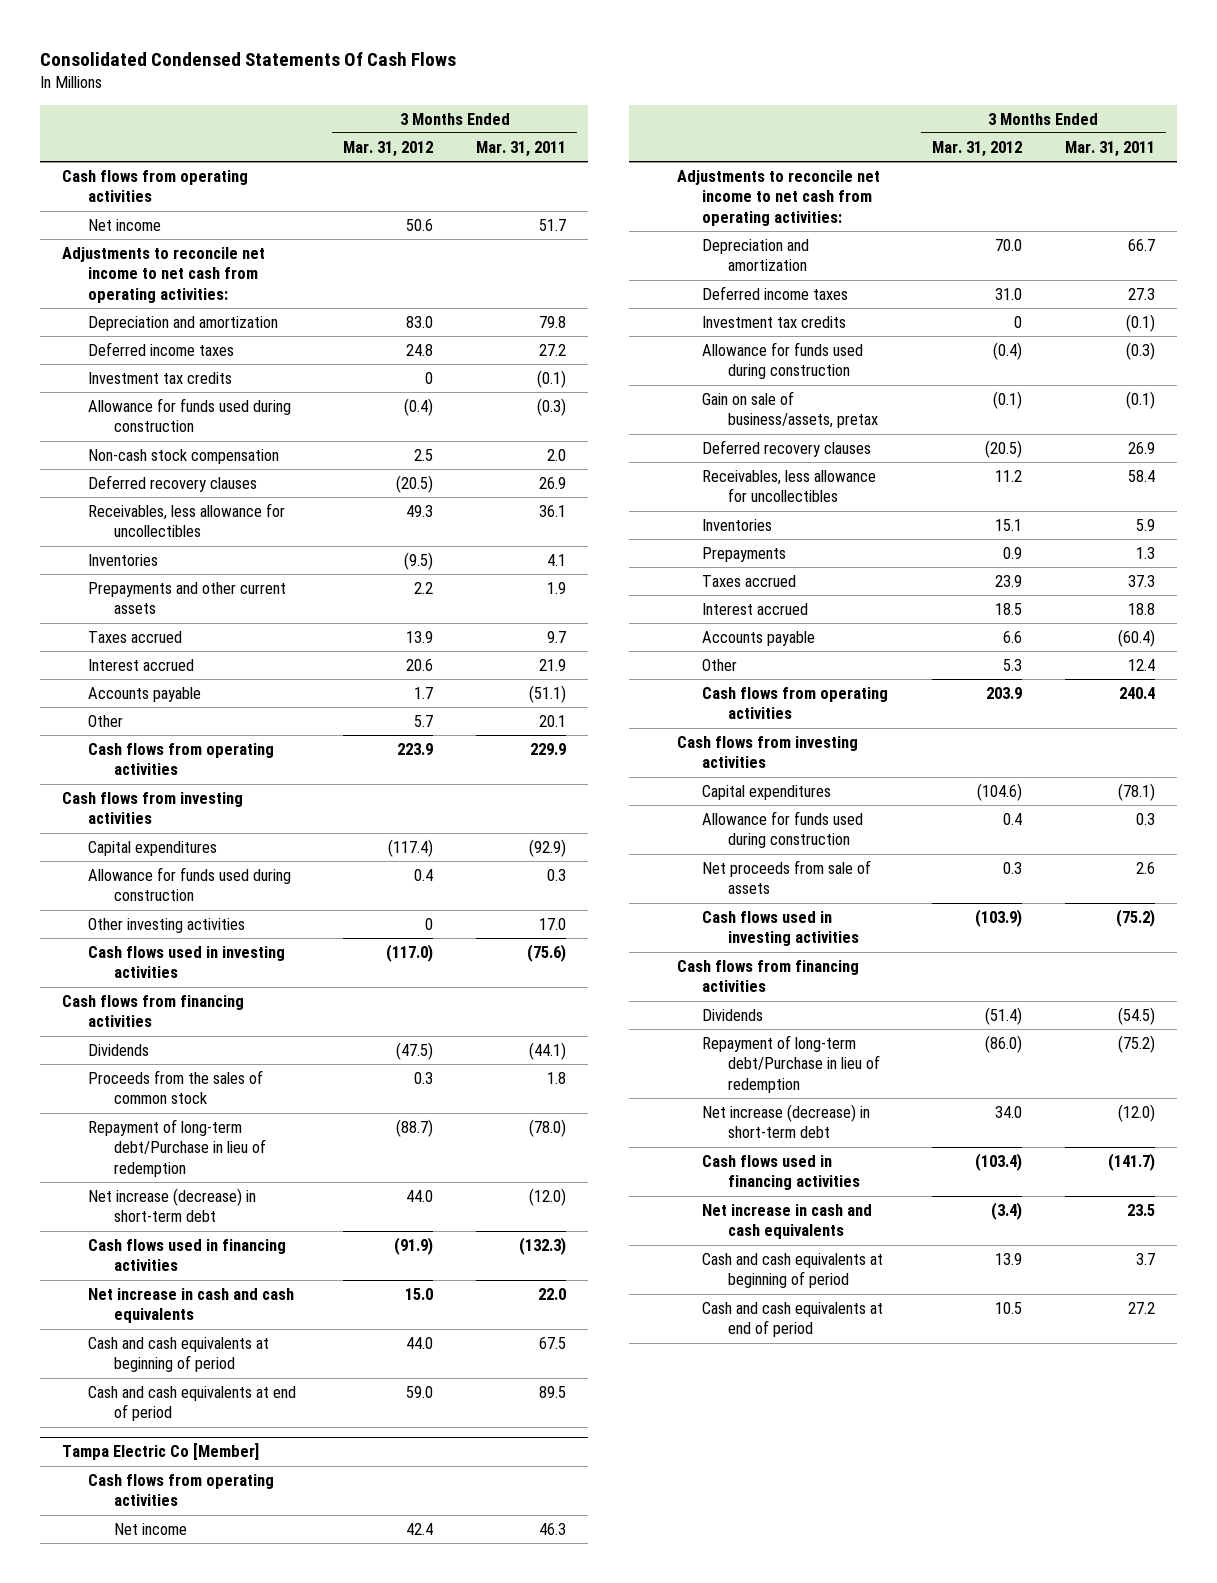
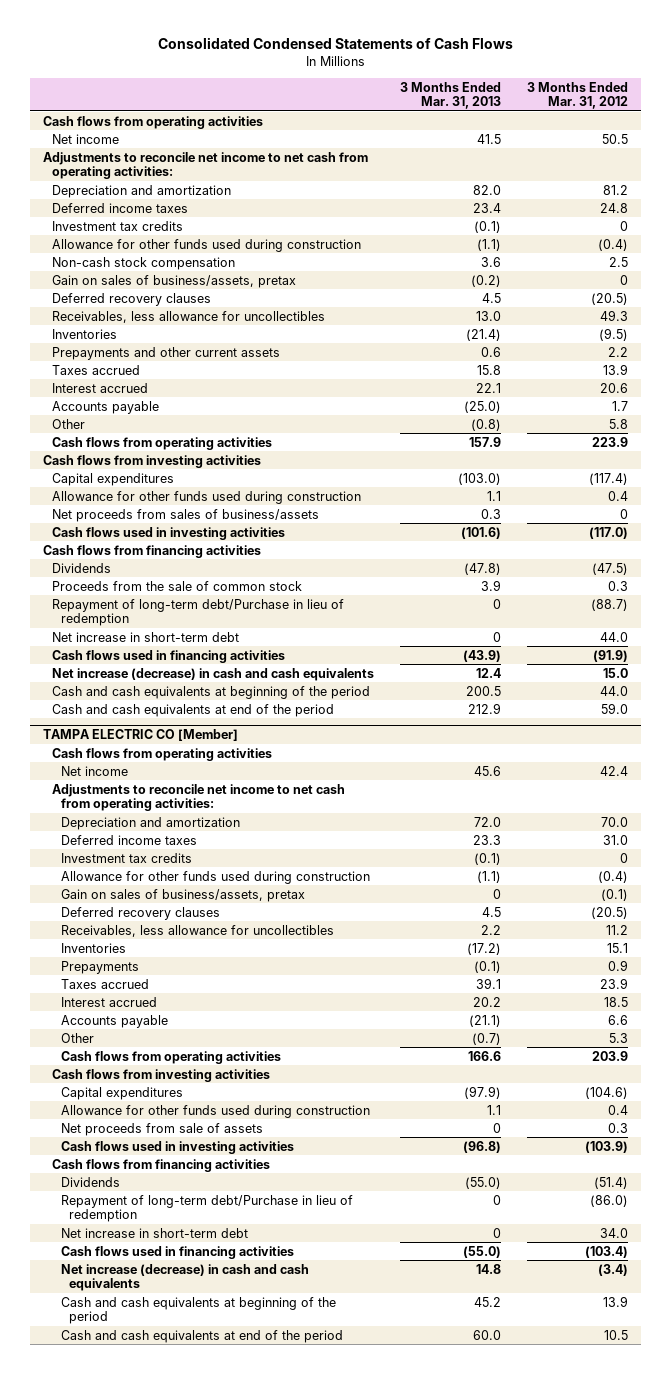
[40,51,457,66] Consolidated Condensed Statements Of Cash Flows -> [157,37,513,50] Consolidated Condensed Statements of Cash Flows
[476,140,567,157] Mar. 31, 2011 -> none
none -> [399,81,501,110] 3 Months Ended Mar. 31, 2013
[405,219,433,232] 50.6 -> [602,133,629,144] 50.5
[405,316,433,329] 83.0 -> [603,184,629,195] 81.2
[87,398,291,433] Allowance for funds used during construction -> [51,238,361,252] Allowance for other funds used during construction
none -> [51,274,296,288] Gain on sales of business/assets, pretax
[413,715,433,728] 5.7 -> [609,418,629,429] 5.8
[87,918,245,934] Other investing activities -> none
[87,867,291,902] Allowance for funds used during construction -> [51,490,361,504] Allowance for other funds used during construction
none -> [51,508,319,522] Net proceeds from sales of business/assets
[87,1070,263,1105] Proceeds from the sales of common stock -> [51,580,302,591] Proceeds from the sale of common stock
[87,1188,256,1223] Net increase (decrease) in short-term debt -> [51,631,239,642] Net increase in short-term debt
[87,1288,294,1324] Net increase in cash and cash equivalents -> [51,667,374,681] Net increase (decrease) in cash and cash equivalents
[87,1337,269,1373] Cash and cash equivalents at beginning of period -> [51,685,370,699] Cash and cash equivalents at beginning of the period
[87,1386,296,1422] Cash and cash equivalents at end of period -> [51,703,334,717] Cash and cash equivalents at end of the period
[61,1443,259,1461] Tampa Electric Co [Member] -> [42,728,238,741] TAMPA ELECTRIC CO [Member]
[702,342,864,380] Allowance for funds used during construction -> [60,870,370,884] Allowance for other funds used during construction
[702,391,879,429] Gain on sale of business/assets, pretax -> [60,888,305,902] Gain on sales of business/assets, pretax
[702,811,864,849] Allowance for funds used during construction -> [60,1104,370,1118] Allowance for other funds used during construction
[702,1104,871,1139] Net increase (decrease) in short-term debt -> [60,1227,248,1238] Net increase in short-term debt
[702,1204,873,1240] Net increase in cash and cash equivalents -> [60,1263,309,1292] Net increase (decrease) in cash and cash equivalents
[702,1253,884,1289] Cash and cash equivalents at beginning of period -> [60,1296,336,1325] Cash and cash equivalents at beginning of the period
[702,1302,884,1338] Cash and cash equivalents at end of period -> [60,1329,343,1343] Cash and cash equivalents at end of the period

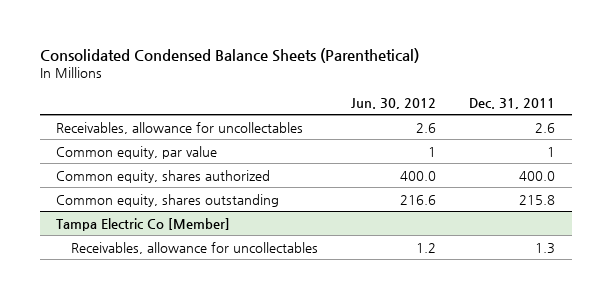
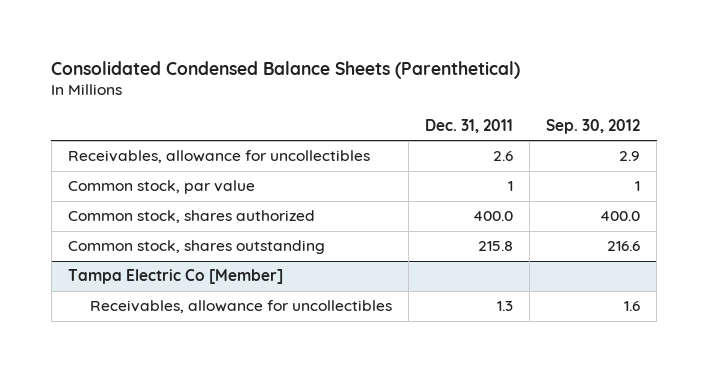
[351,97,437,109] Jun. 30, 2012 -> none
none -> [546,119,641,135] Sep. 30, 2012
[56,121,304,134] Receivables, allowance for uncollectables -> [67,150,370,164] Receivables, allowance for uncollectibles
[56,145,218,159] Common equity, par value -> [67,180,255,195] Common stock, par value
[56,169,271,183] Common equity, shares authorized -> [67,210,315,224] Common stock, shares authorized
[56,193,280,207] Common equity, shares outstanding -> [67,240,325,255] Common stock, shares outstanding
[71,241,319,254] Receivables, allowance for uncollectables -> [90,300,393,314] Receivables, allowance for uncollectibles

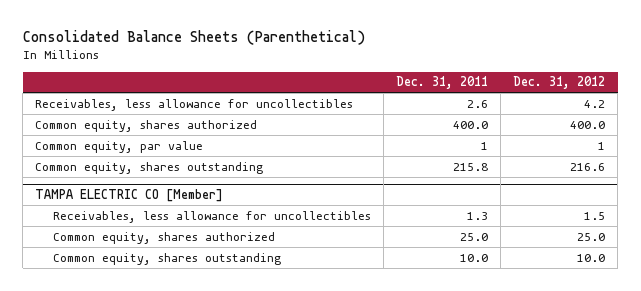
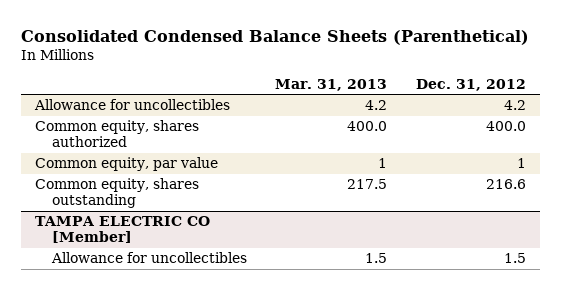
[22,30,365,46] Consolidated Balance Sheets (Parenthetical) -> [21,29,530,45] Consolidated Condensed Balance Sheets (Parenthetical)
[396,76,489,90] Dec. 31, 2011 -> none
none -> [275,78,388,91] Mar. 31, 2013
[35,98,354,111] Receivables, less allowance for uncollectibles -> [34,99,231,111] Allowance for uncollectibles
[52,231,275,244] Common equity, shares authorized -> none
[52,252,281,265] Common equity, shares outstanding -> none
[52,210,371,223] Receivables, less allowance for uncollectibles -> [50,252,247,264] Allowance for uncollectibles

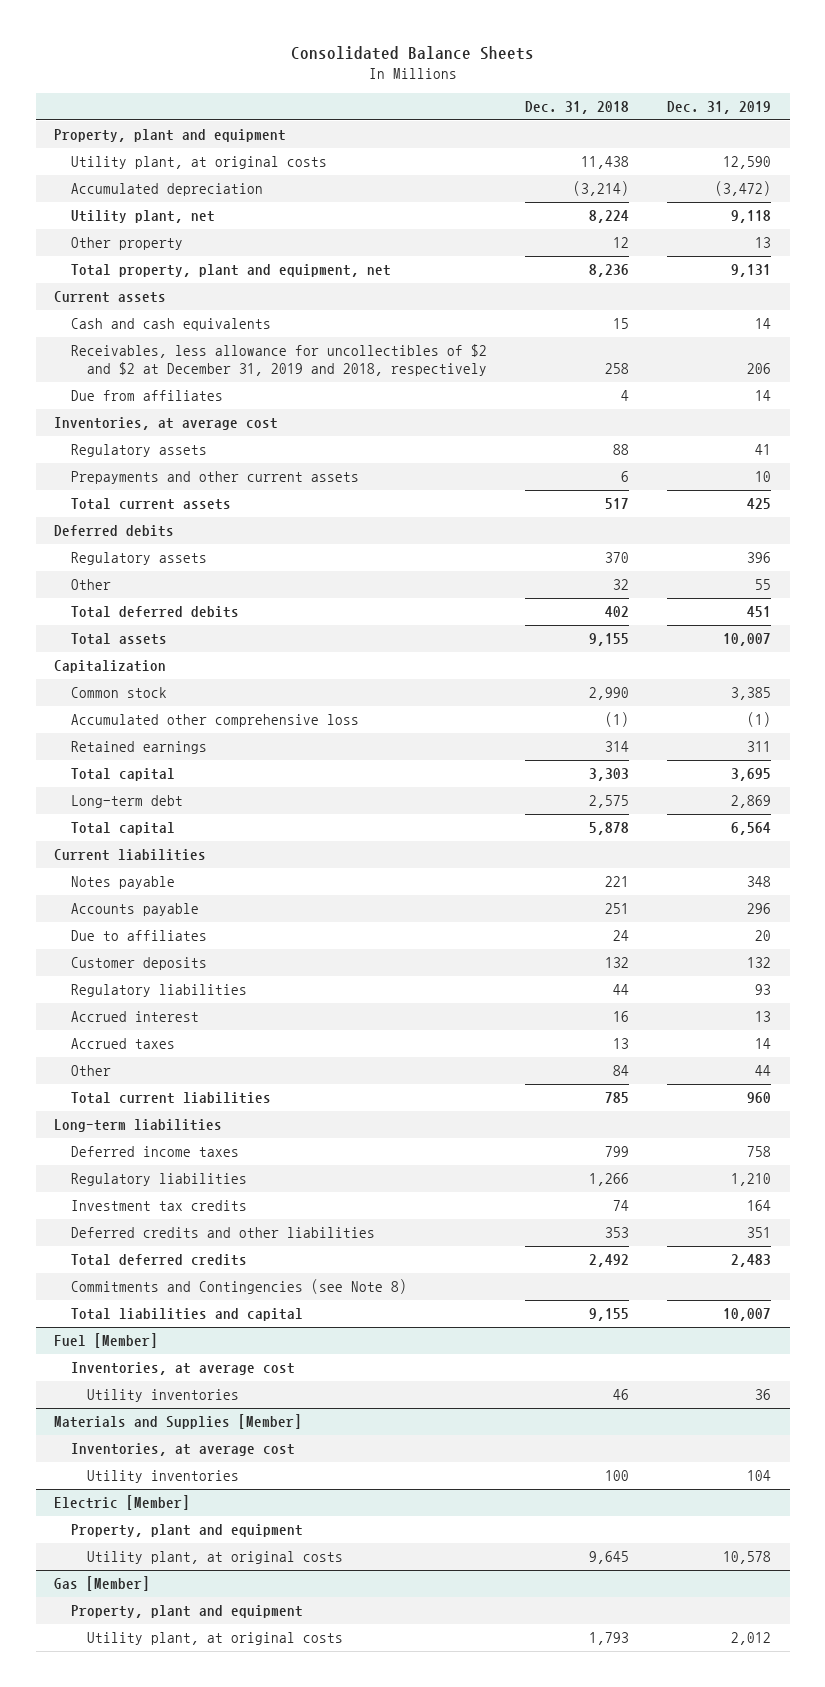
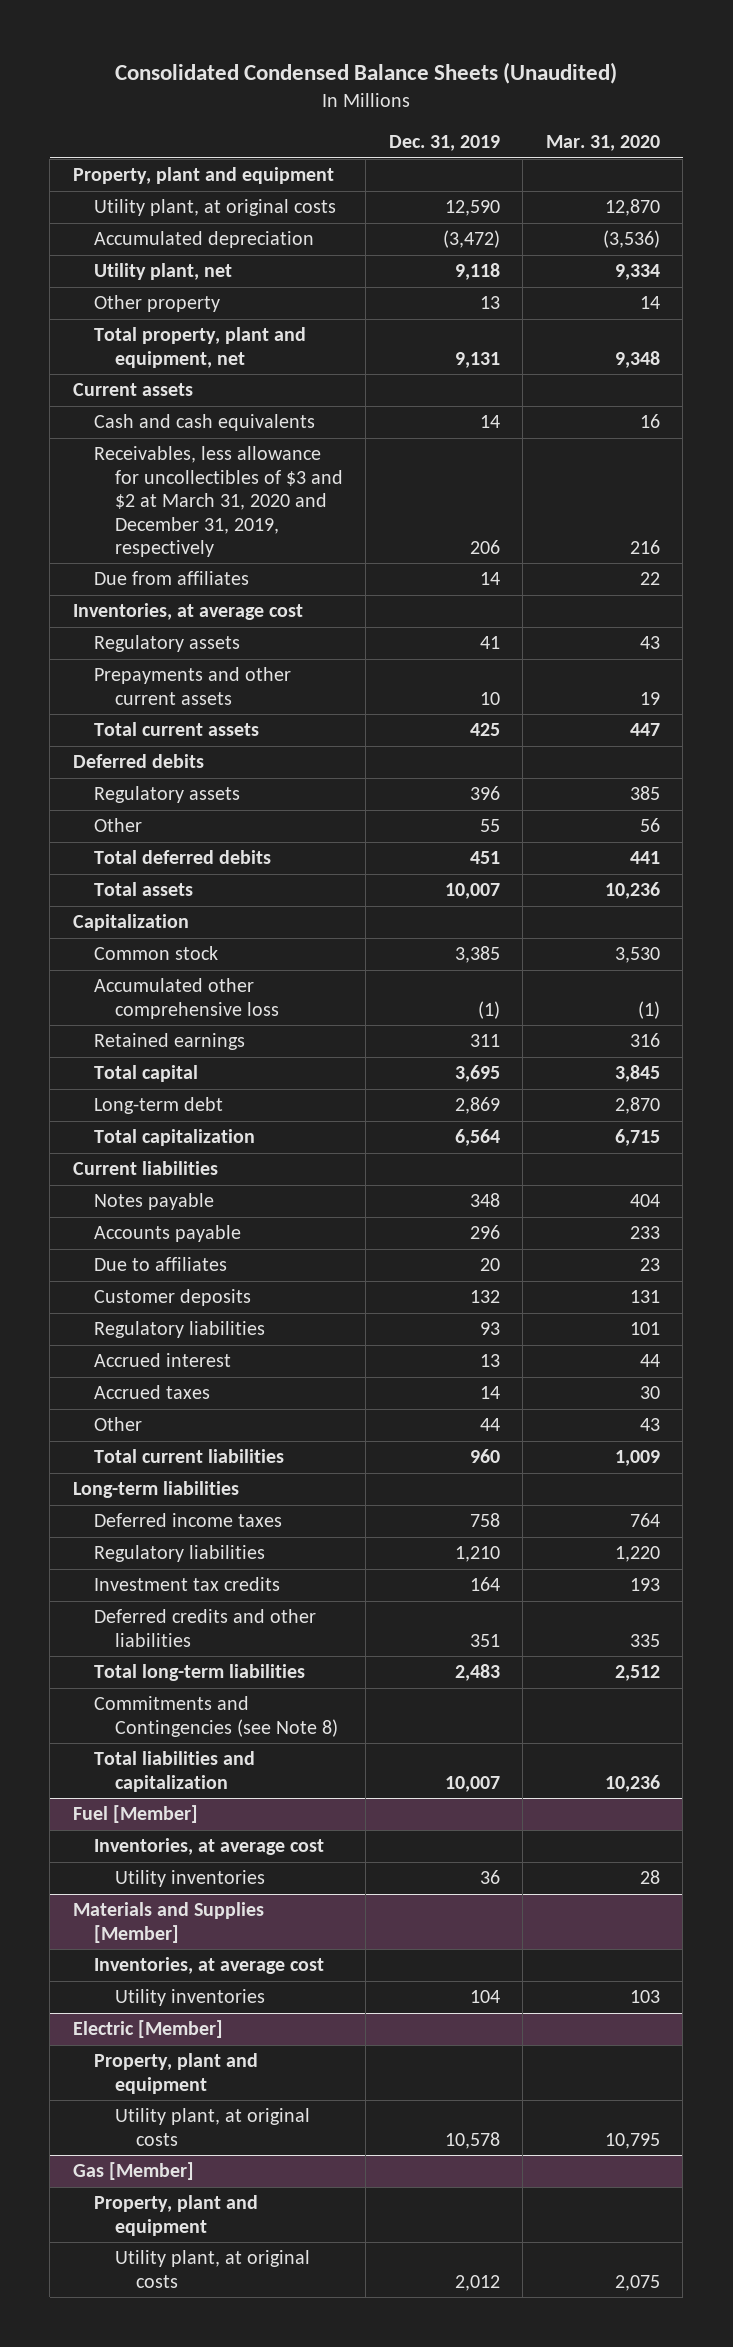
[290,46,534,61] Consolidated Balance Sheets -> [115,62,618,85] Consolidated Condensed Balance Sheets (Unaudited)
[525,101,630,115] Dec. 31, 2018 -> none
none -> [545,135,660,152] Mar. 31, 2020
[70,344,488,377] Receivables, less allowance for uncollectibles of $2 and $2 at December 31, 2019 and 2018, respectively -> [93,446,343,557] Receivables, less allowance for uncollectibles of $3 and $2 at March 31, 2020 and December 31, 2019, respectively
[70,822,175,836] Total capital -> [93,1129,255,1147] Total capitalization
[70,1254,247,1267] Total deferred credits -> [93,1664,305,1682] Total long-term liabilities
[70,1308,303,1322] Total liabilities and capital -> [93,1751,255,1792] Total liabilities and capitalization

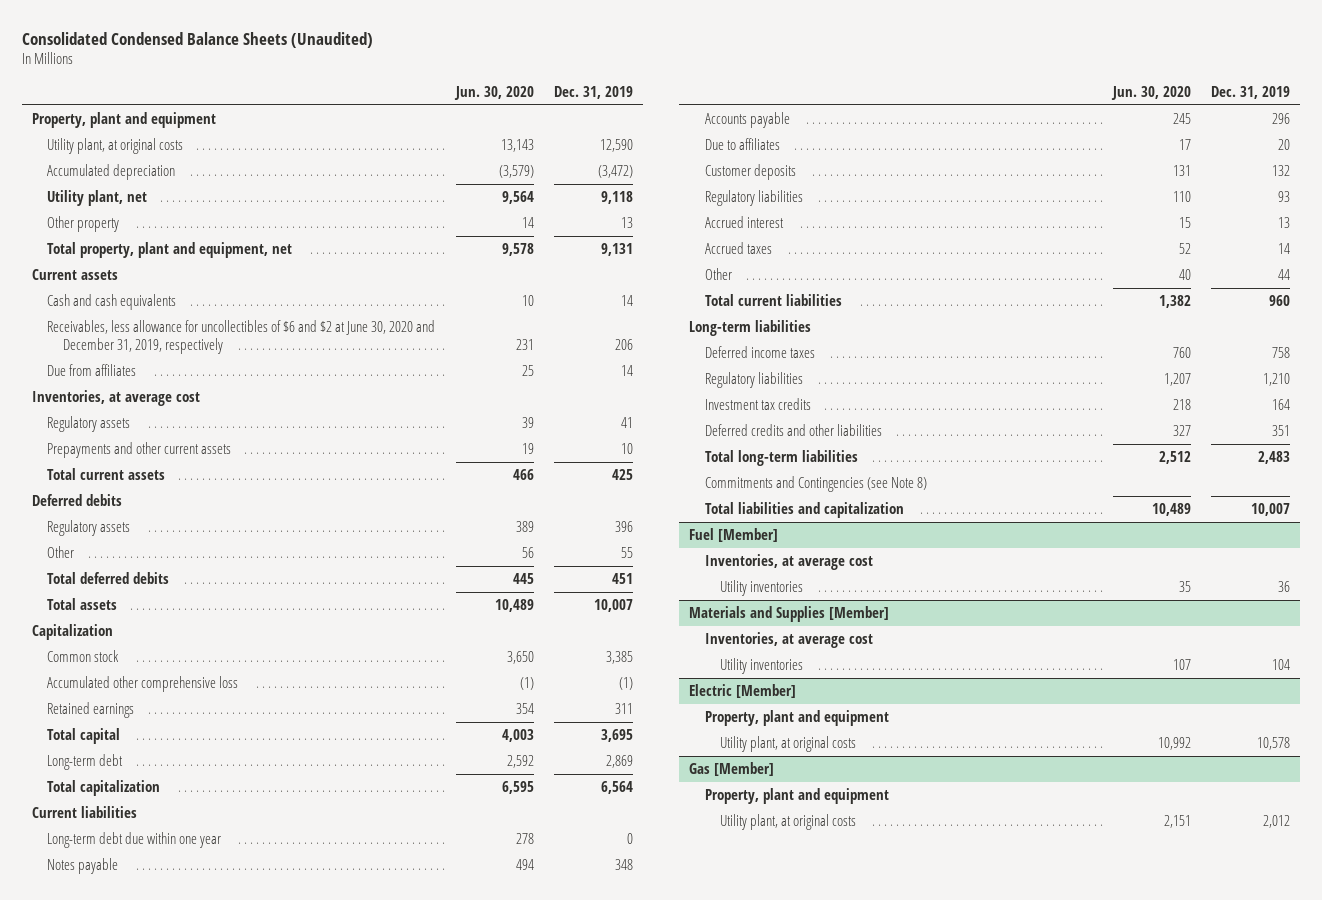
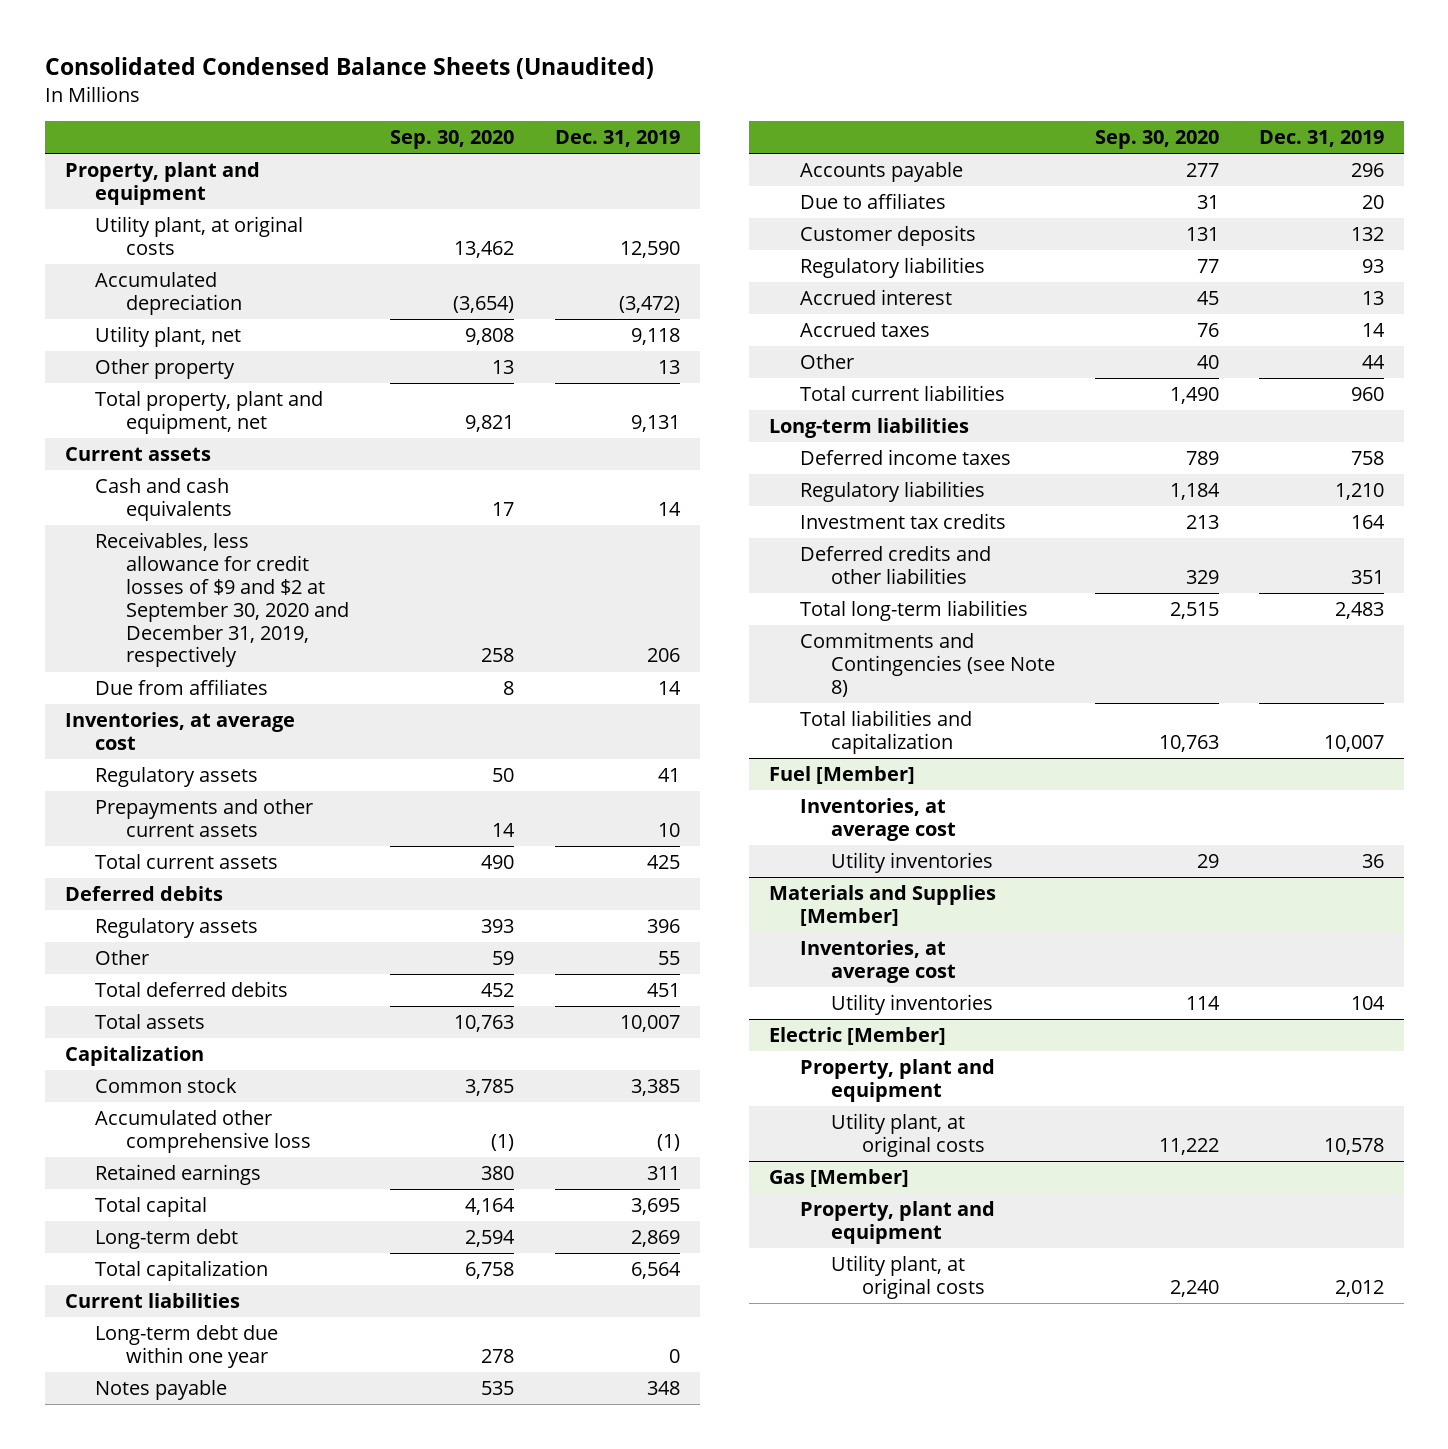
[453,86,534,101] Jun. 30, 2020 -> none
none -> [390,130,515,150] Sep. 30, 2020
[47,319,436,355] Receivables, less allowance for uncollectibles of $6 and $2 at June 30, 2020 and December 31, 2019, respectively -> [95,532,350,668] Receivables, less allowance for credit losses of $9 and $2 at September 30, 2020 and December 31, 2019, respectively

